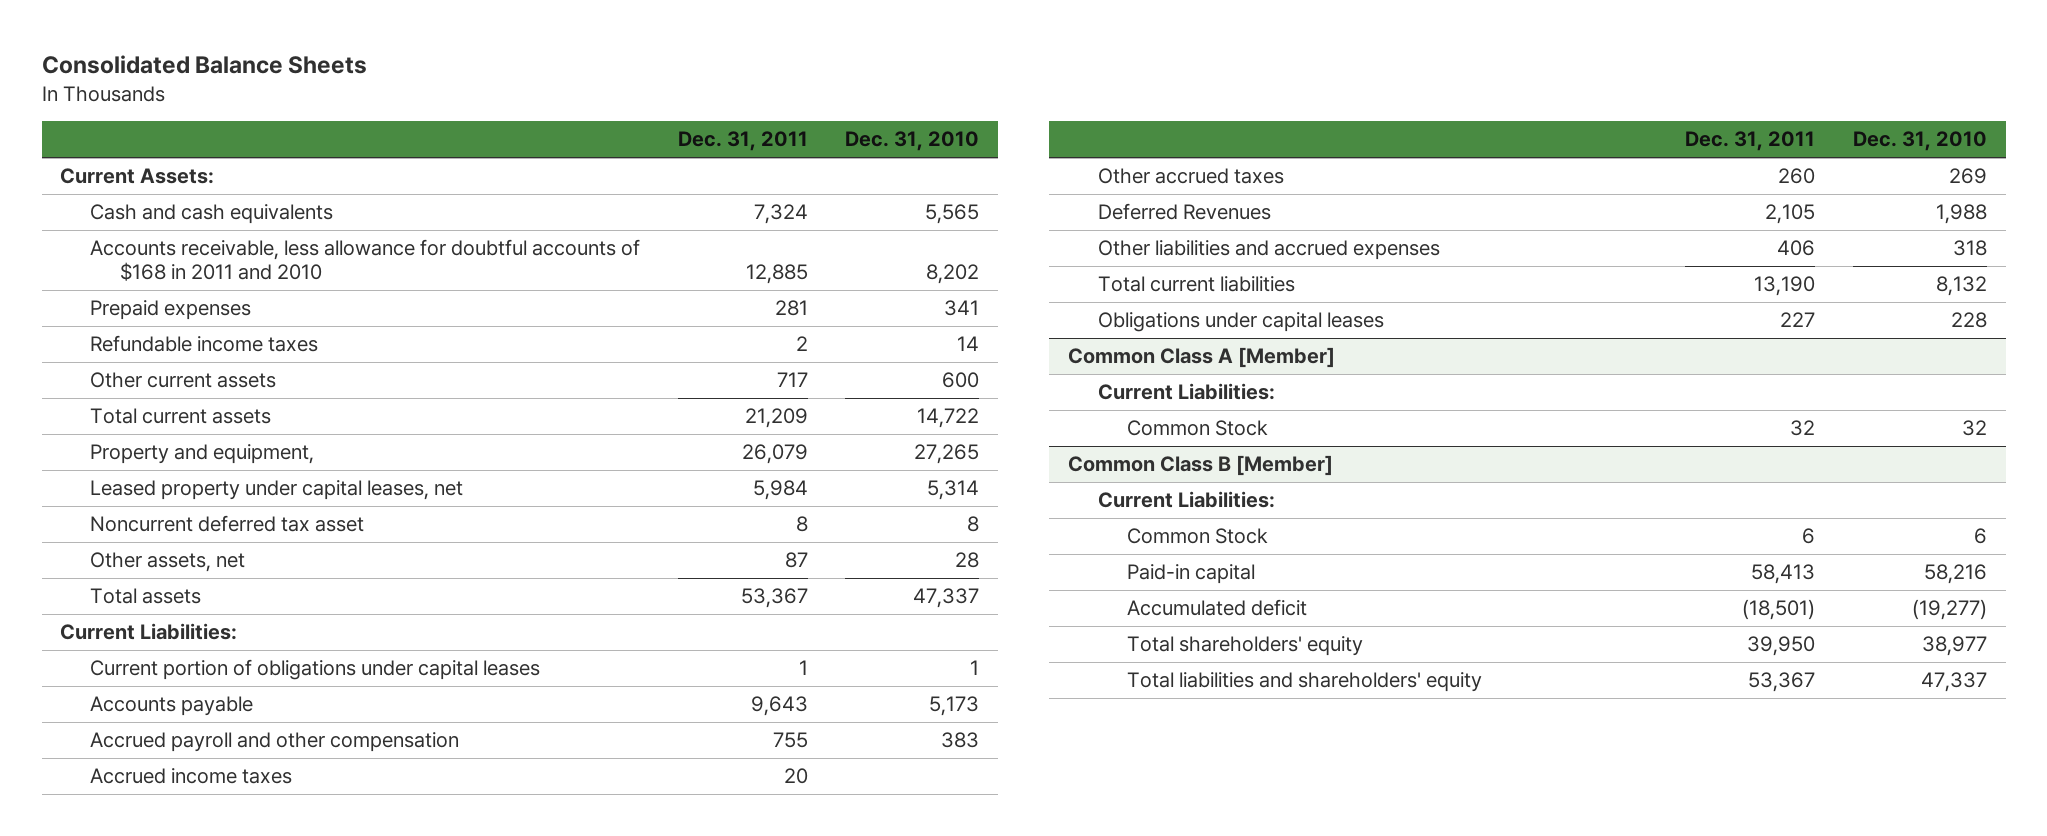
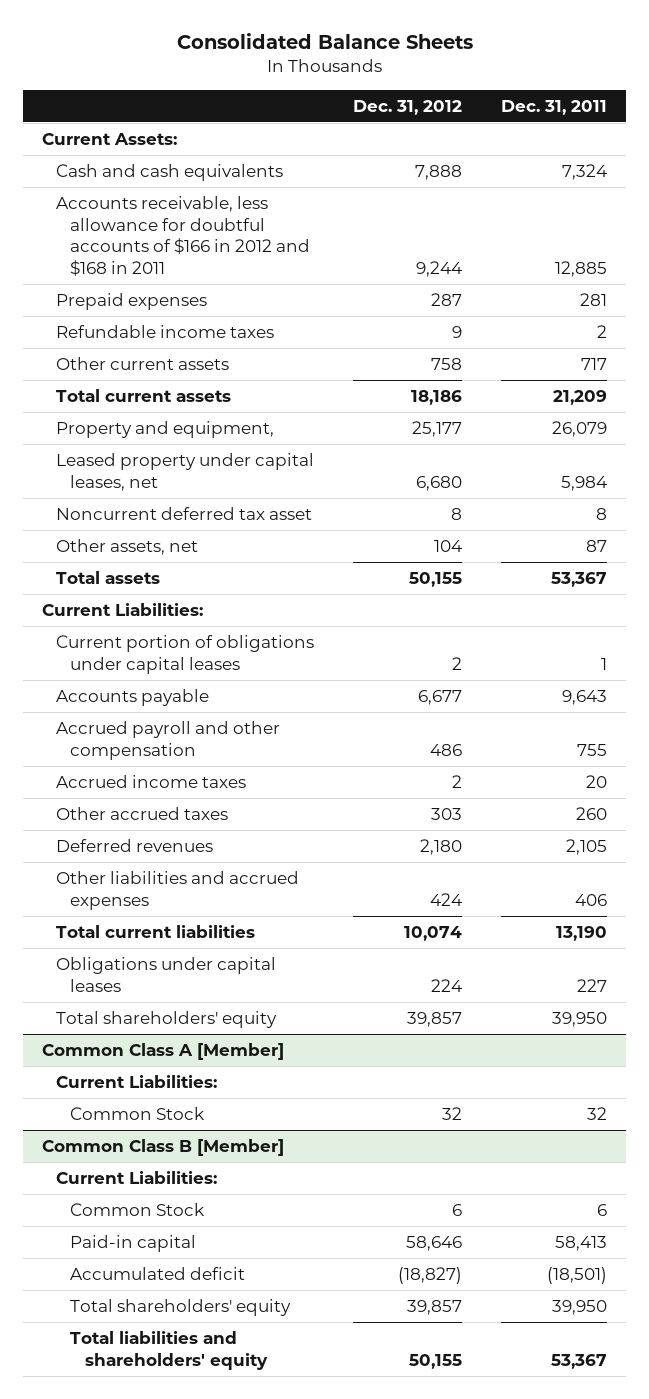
[845,131,980,152] Dec. 31, 2010 -> none
none -> [353,99,463,115] Dec. 31, 2012
[90,239,641,281] Accounts receivable, less allowance for doubtful accounts of $168 in 2011 and 2010 -> [56,196,311,277] Accounts receivable, less allowance for doubtful accounts of $166 in 2012 and $168 in 2011
[1097,203,1271,221] Deferred Revenues -> [56,839,214,853] Deferred revenues
none -> [56,1011,278,1029] Total shareholders' equity

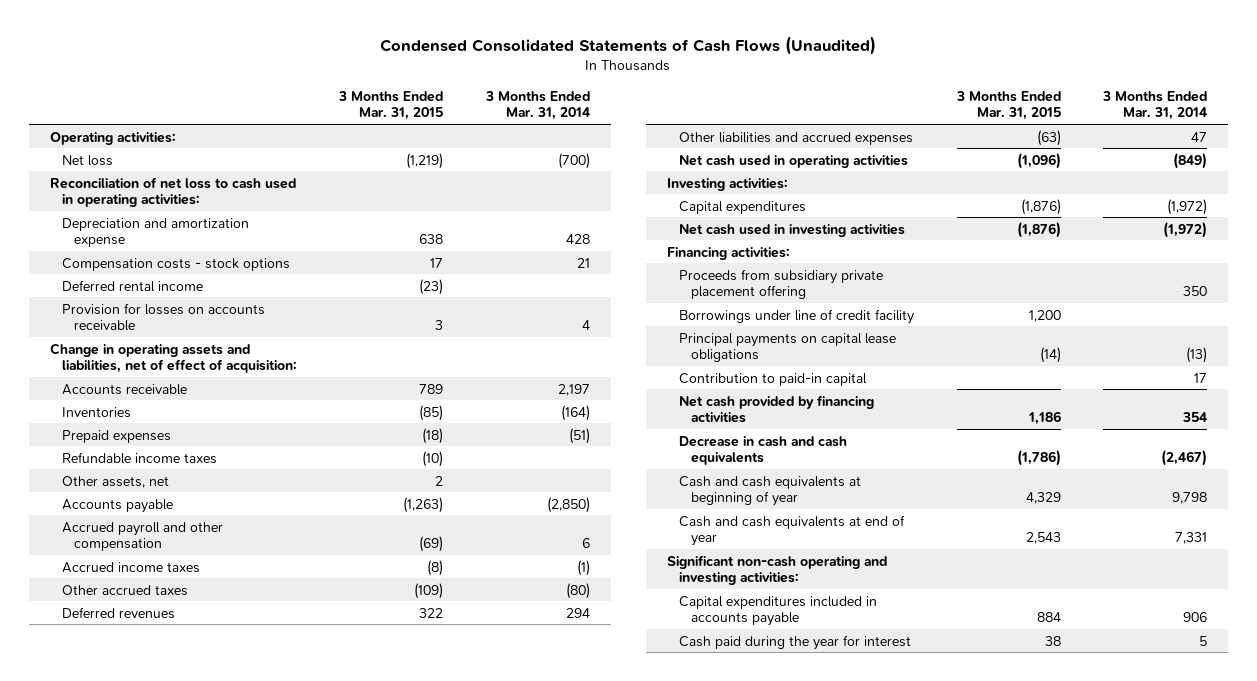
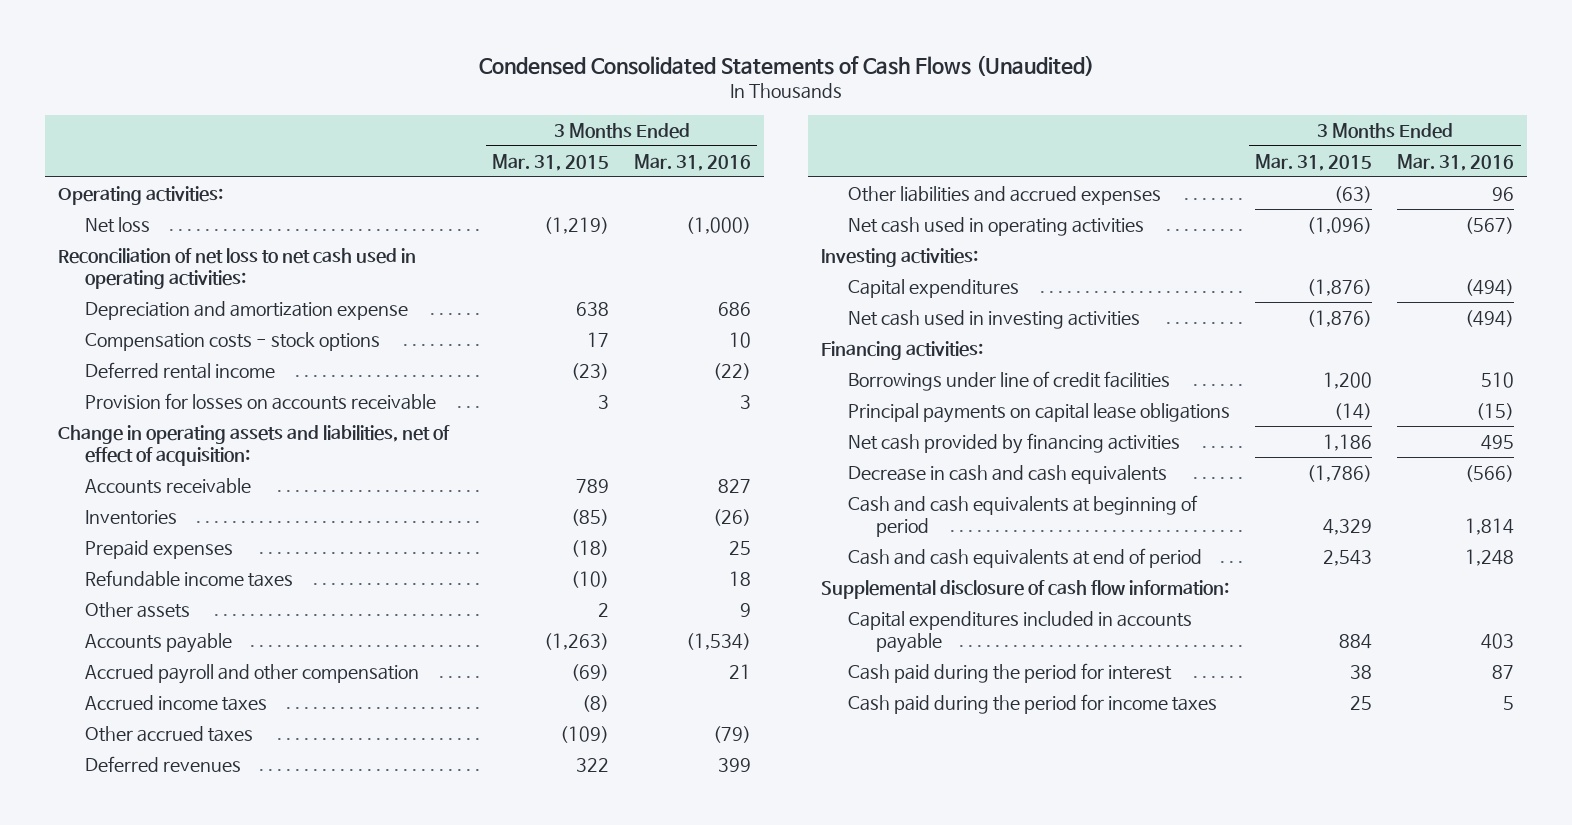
[484,90,590,121] 3 Months Ended Mar. 31, 2014 -> none
none -> [634,153,752,171] Mar. 31, 2016
[49,176,296,208] Reconciliation of net loss to cash used in operating activities: -> [57,247,416,290] Reconciliation of net loss to net cash used in operating activities:
[61,475,169,488] Other assets, net -> [85,601,191,618] Other assets
[679,268,884,300] Proceeds from subsidiary private placement offering -> none
[679,308,915,324] Borrowings under line of credit facility -> [848,370,1171,391] Borrowings under line of credit facilities
[679,372,868,386] Contribution to paid-in capital -> none
[667,554,888,586] Significant non-cash operating and investing activities: -> none
[679,475,862,507] Cash and cash equivalents at beginning of year -> [848,494,1199,538] Cash and cash equivalents at beginning of period
[679,514,906,547] Cash and cash equivalents at end of year -> [848,547,1203,568] Cash and cash equivalents at end of period
none -> [820,579,1229,599] Supplemental disclosure of cash flow information:
[679,634,912,650] Cash paid during the year for interest -> [848,662,1173,683] Cash paid during the period for interest
none -> [848,693,1218,714] Cash paid during the period for income taxes

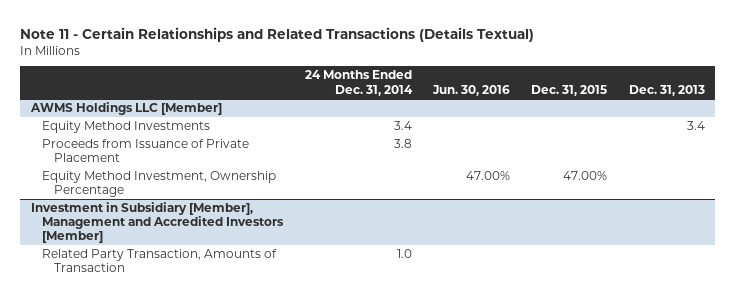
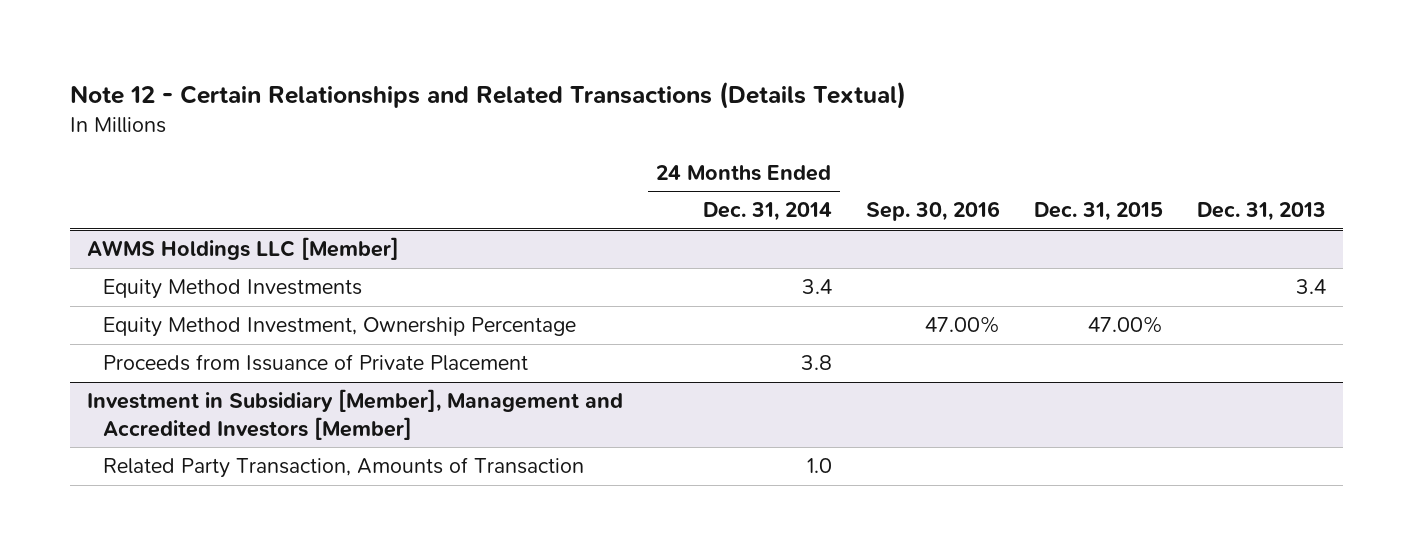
[20,26,535,42] Note 11 - Certain Relationships and Related Transactions (Details Textual) -> [69,81,906,110] Note 12 - Certain Relationships and Related Transactions (Details Textual)
[432,84,511,96] Jun. 30, 2016 -> none
none -> [866,201,1001,222] Sep. 30, 2016
[42,139,250,163] Proceeds from Issuance of Private Placement -> [103,354,529,372] Proceeds from Issuance of Private Placement

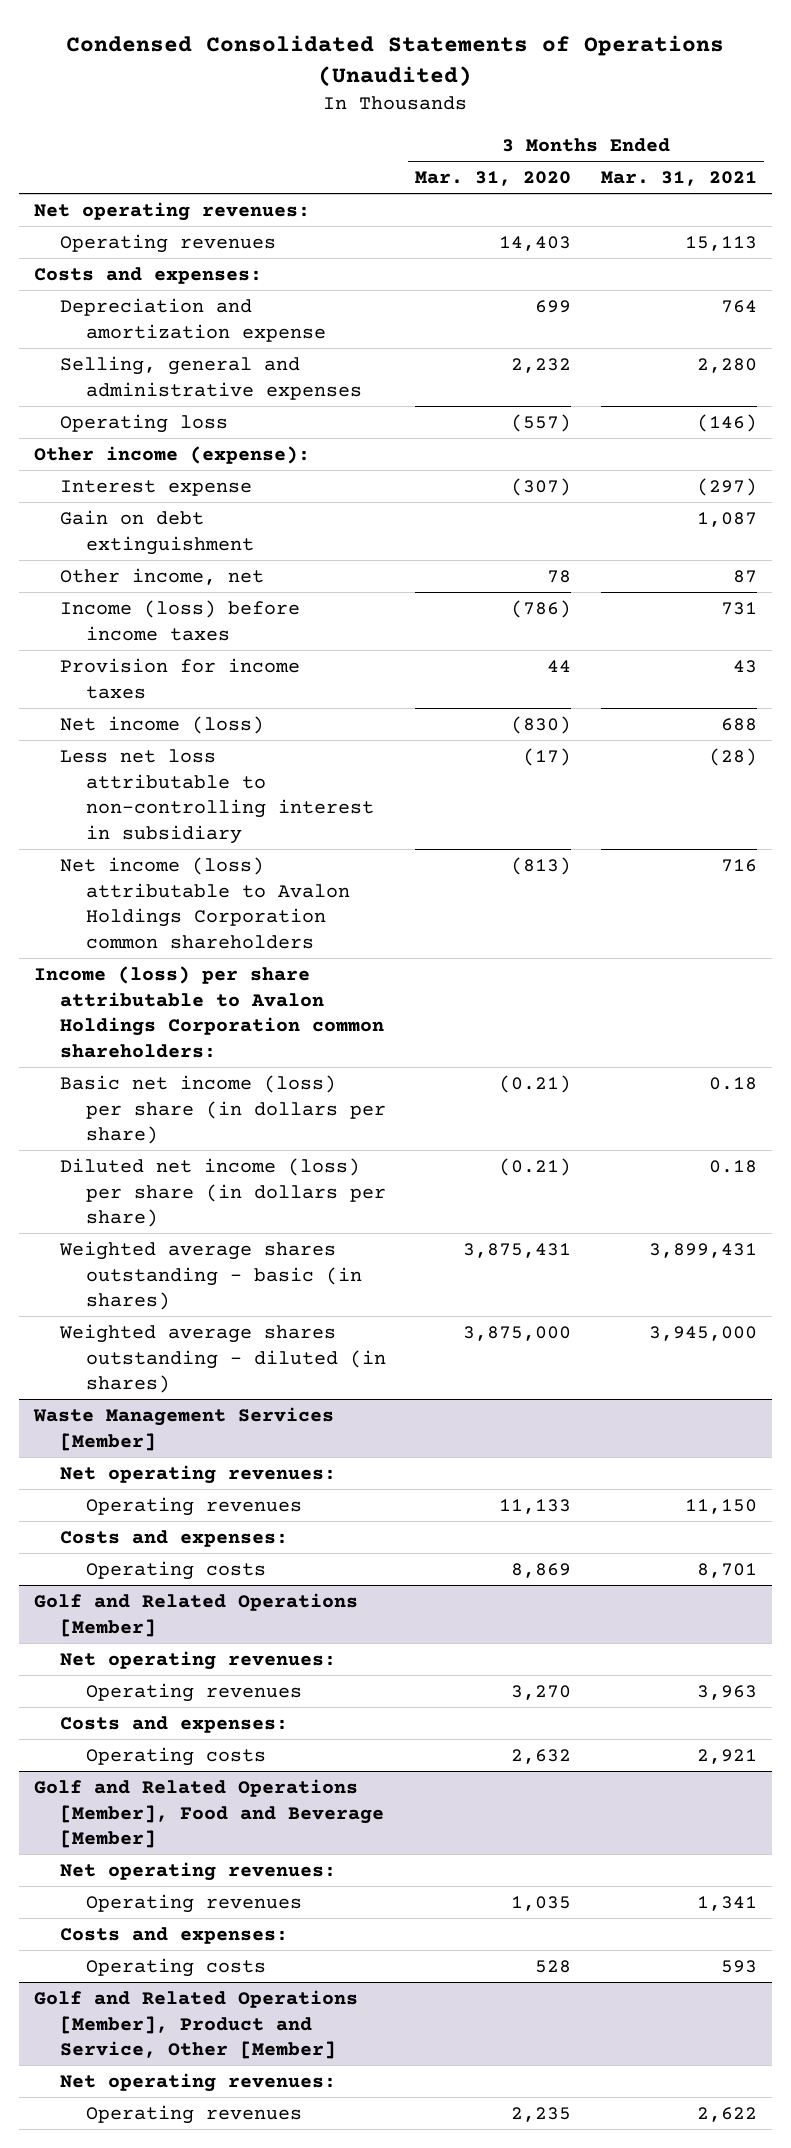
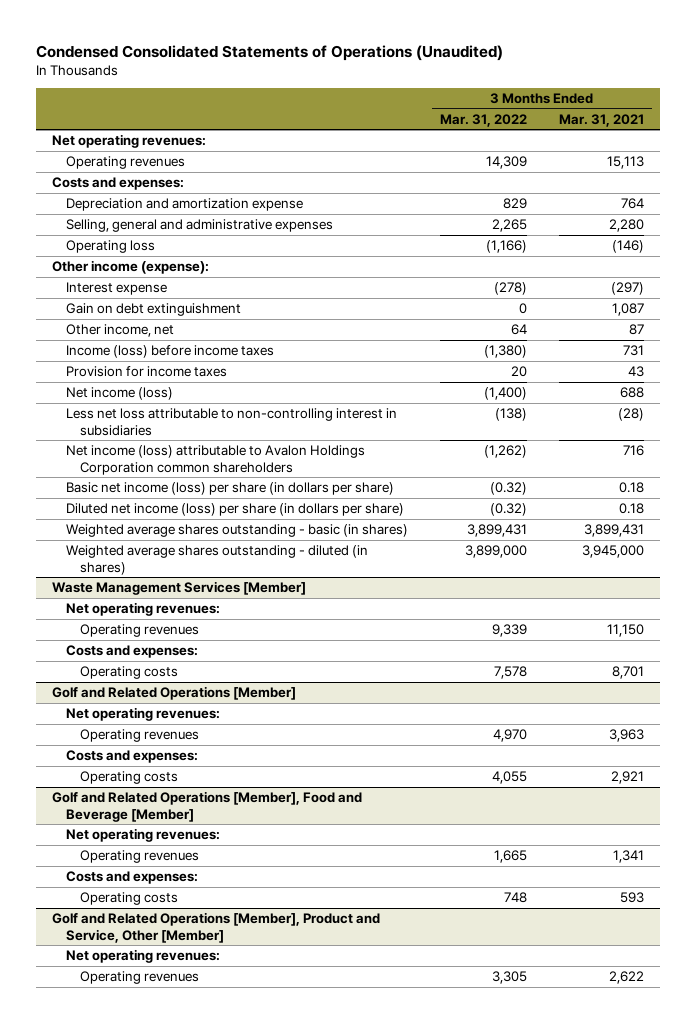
[415,170,572,186] Mar. 31, 2020 -> none
none -> [439,113,527,127] Mar. 31, 2022
[59,748,374,845] Less net loss attributable to non-controlling interest in subsidiary -> [65,408,397,436] Less net loss attributable to non-controlling interest in subsidiaries
[34,965,384,1059] Income (loss) per share attributable to Avalon Holdings Corporation common shareholders: -> none

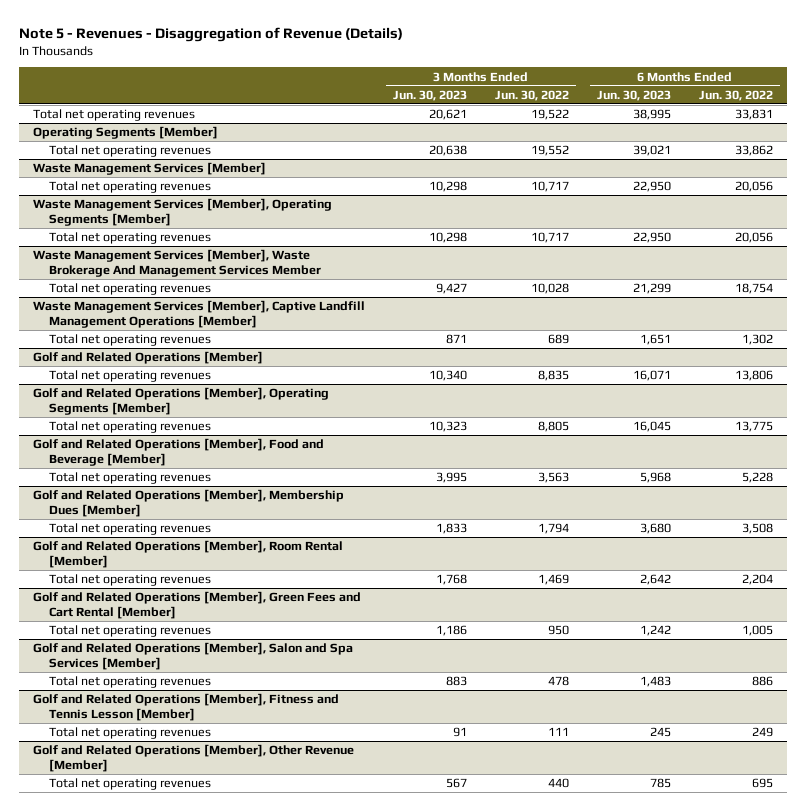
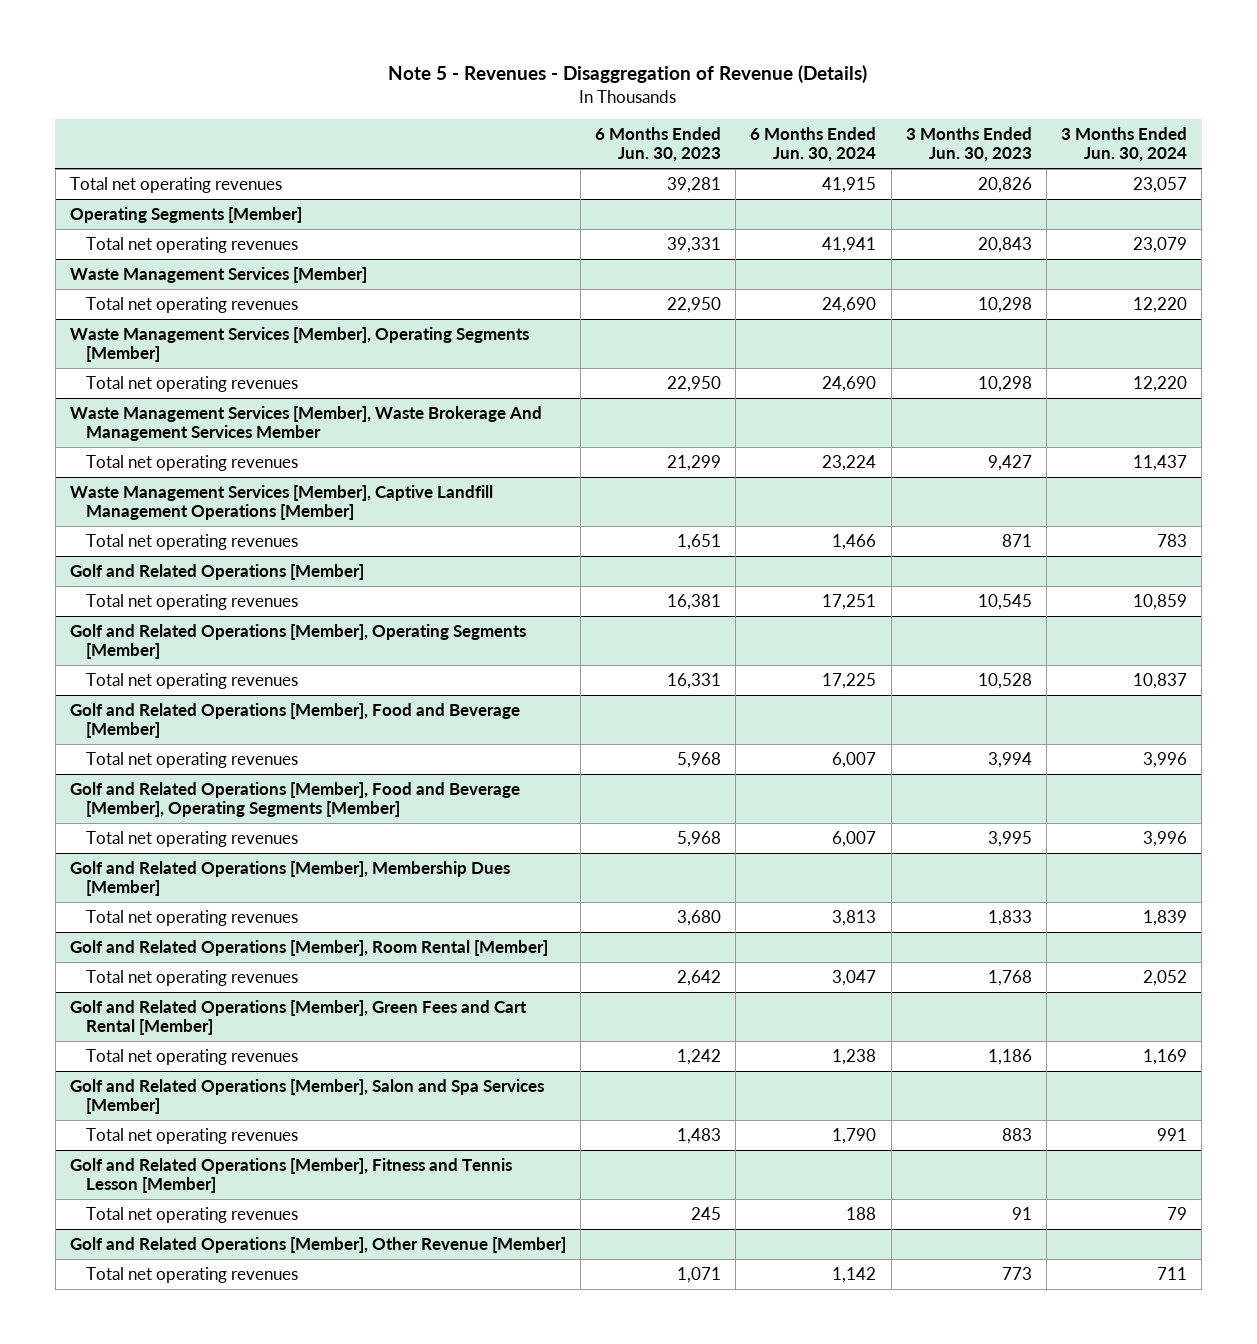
[494,89,569,101] Jun. 30, 2022 -> none
[699,89,774,101] Jun. 30, 2022 -> none
none -> [750,126,877,163] 6 Months Ended Jun. 30, 2024
none -> [1061,126,1188,163] 3 Months Ended Jun. 30, 2024
[428,109,467,121] 20,621 -> [977,176,1032,193] 20,826
[633,109,672,121] 38,995 -> [667,176,722,193] 39,281
[428,145,467,157] 20,638 -> [977,236,1032,253] 20,843
[633,145,672,157] 39,021 -> [667,236,722,253] 39,331
[428,370,467,382] 10,340 -> [977,593,1032,610] 10,545
[633,370,672,382] 16,071 -> [667,593,722,610] 16,381
[428,421,467,433] 10,323 -> [977,672,1032,689] 10,528
[633,421,672,433] 16,045 -> [667,672,722,689] 16,331
none -> [86,751,299,768] Total net operating revenues
none -> [69,781,520,818] Golf and Related Operations [Member], Food and Beverage [Member], Operating Segments [Member]
[445,778,467,789] 567 -> [1001,1266,1032,1280] 773
[650,778,672,789] 785 -> [677,1266,722,1283] 1,071

